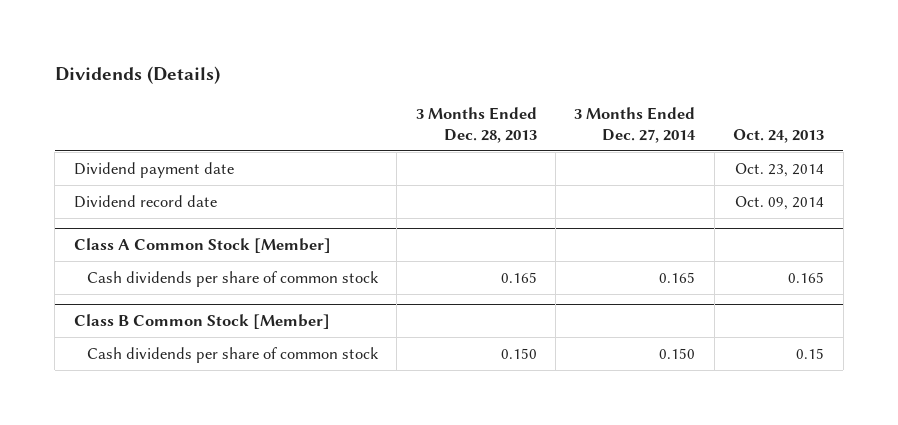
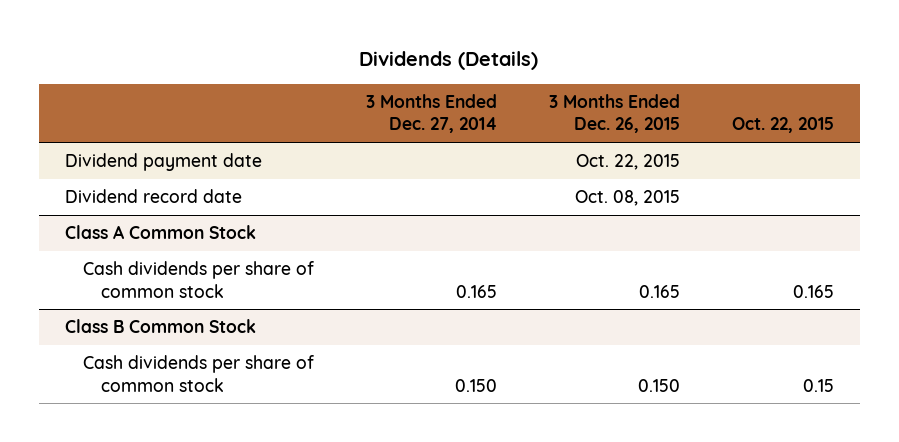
[415,106,537,143] 3 Months Ended Dec. 28, 2013 -> none
[733,128,825,143] Oct. 24, 2013 -> none
none -> [548,93,680,134] 3 Months Ended Dec. 26, 2015
none -> [731,117,834,134] Oct. 22, 2015
[73,238,331,254] Class A Common Stock [Member] -> [64,225,256,240] Class A Common Stock
[73,314,330,330] Class B Common Stock [Member] -> [64,319,256,334] Class B Common Stock

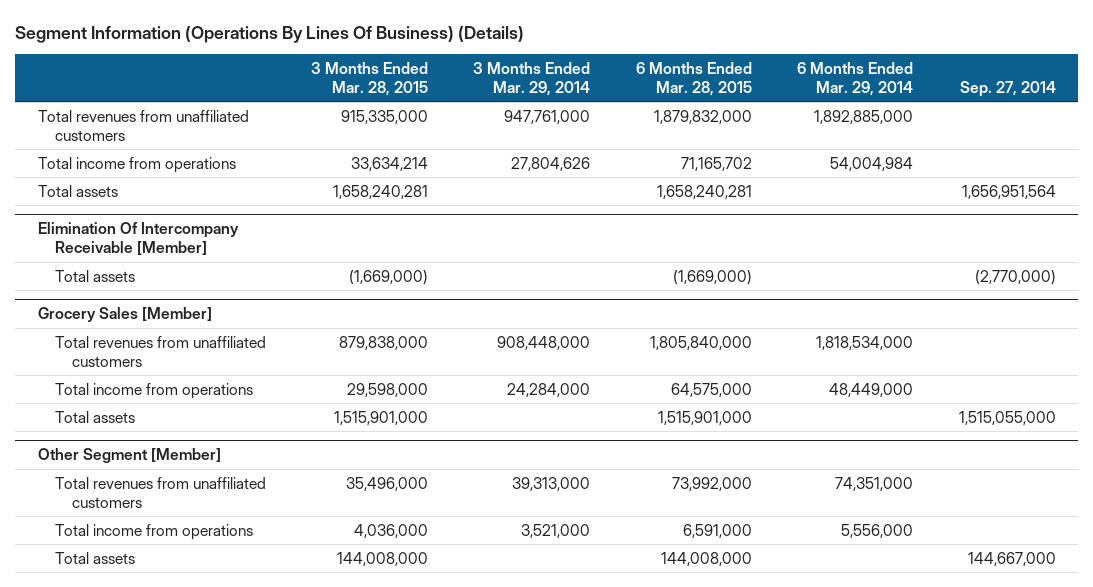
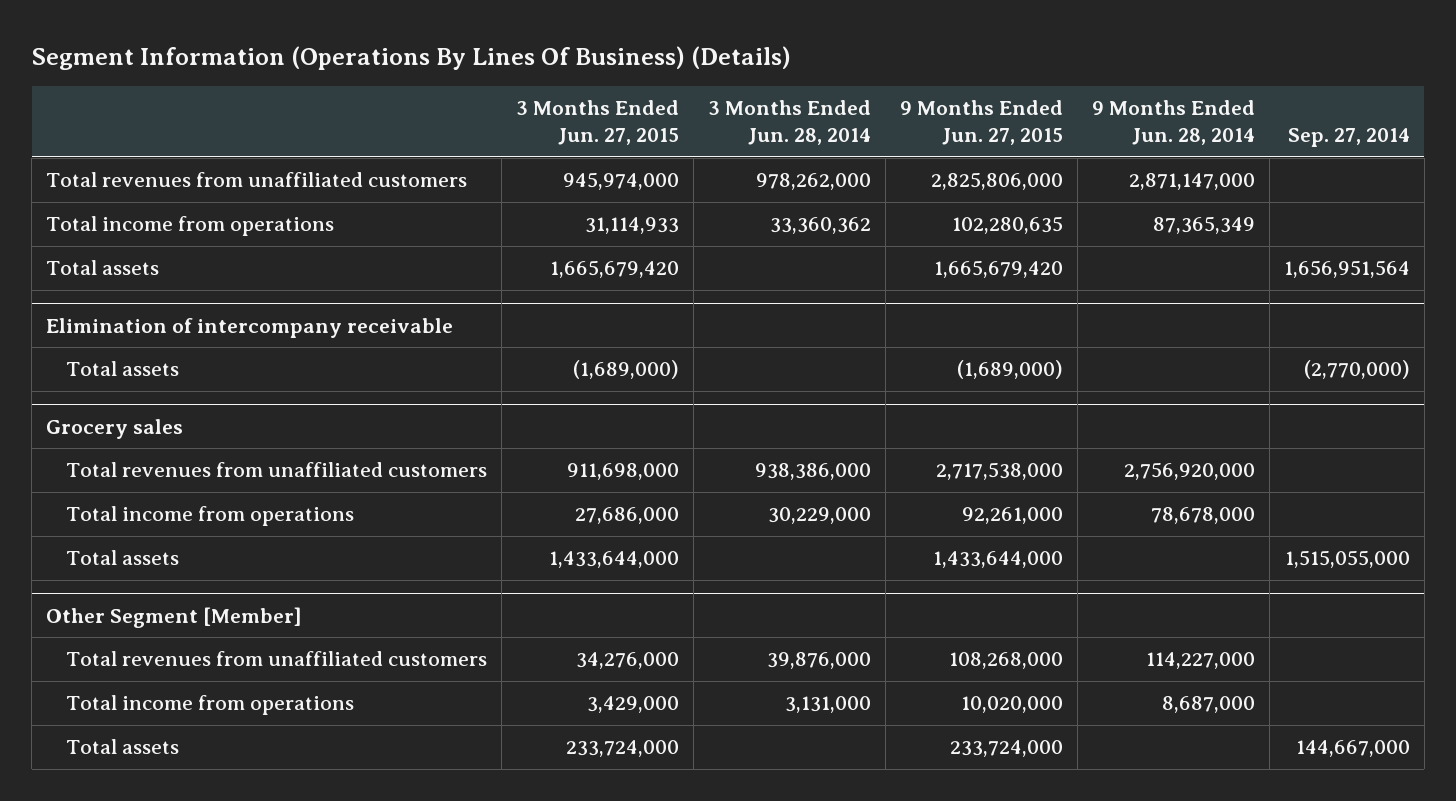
[311,61,429,96] 3 Months Ended Mar. 28, 2015 -> none
[473,61,591,96] 3 Months Ended Mar. 29, 2014 -> none
[635,61,752,96] 6 Months Ended Mar. 28, 2015 -> none
[797,61,914,96] 6 Months Ended Mar. 29, 2014 -> none
none -> [516,99,680,146] 3 Months Ended Jun. 27, 2015
none -> [708,99,872,146] 3 Months Ended Jun. 28, 2014
none -> [899,99,1063,146] 9 Months Ended Jun. 27, 2015
none -> [1091,99,1255,146] 9 Months Ended Jun. 28, 2014
[37,222,239,256] Elimination Of Intercompany Receivable [Member] -> [46,317,454,338] Elimination of intercompany receivable
[37,307,212,323] Grocery Sales [Member] -> [46,418,184,439] Grocery sales

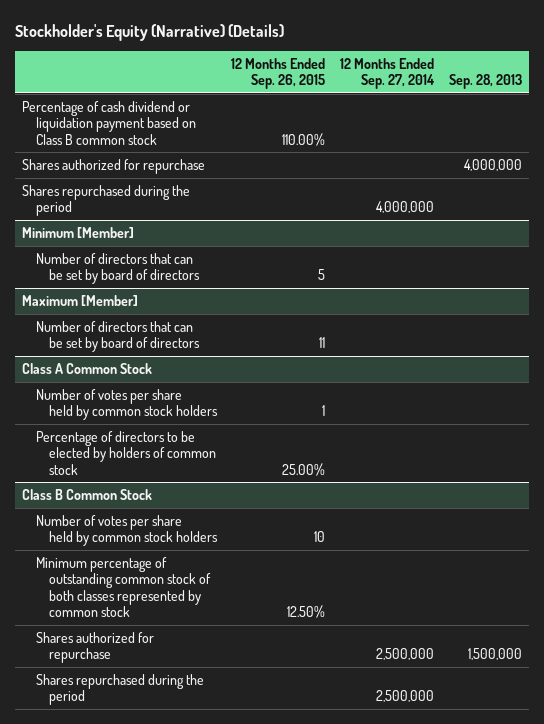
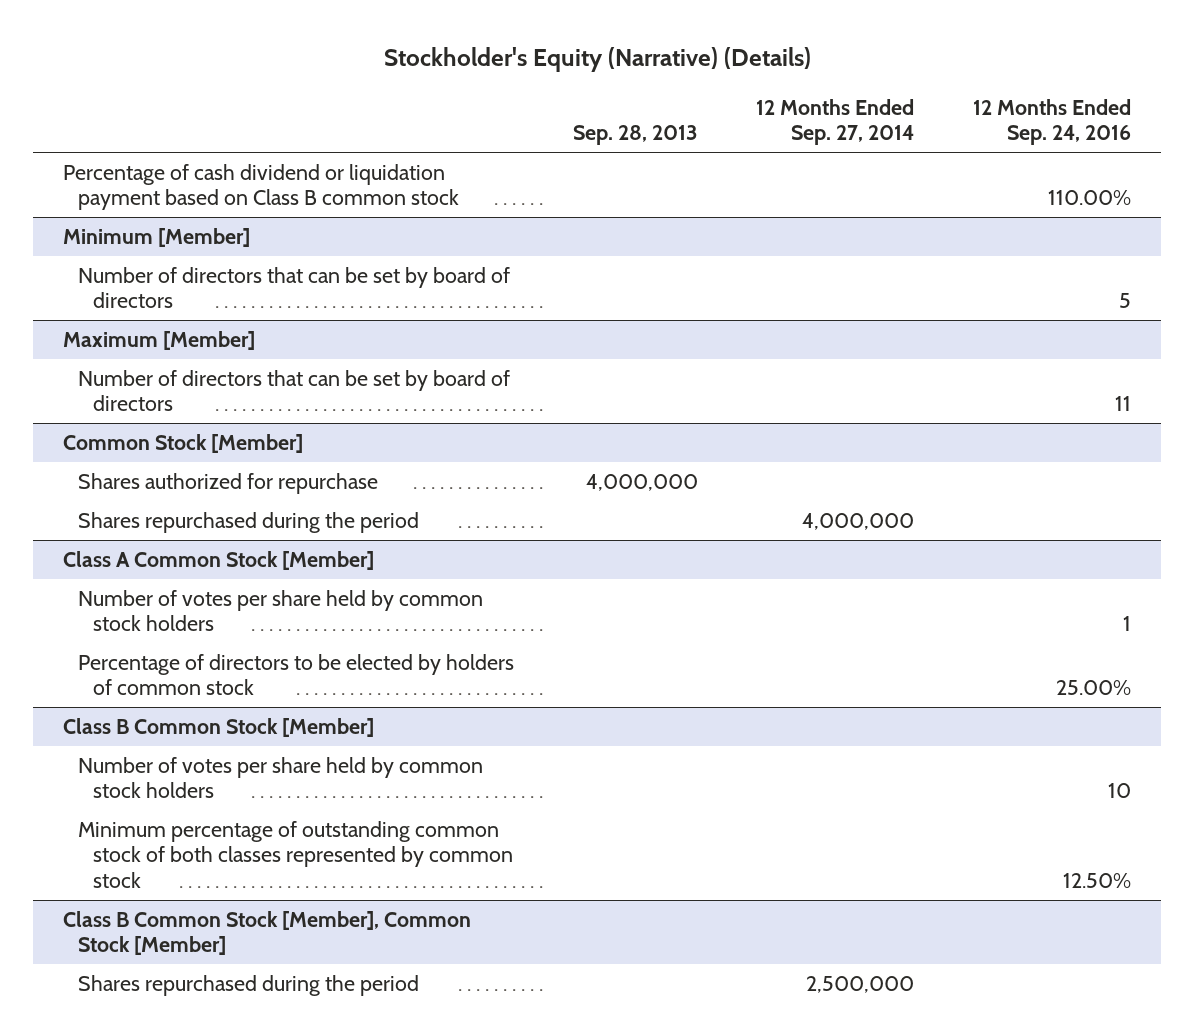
[231,57,326,90] 12 Months Ended Sep. 26, 2015 -> none
none -> [973,98,1132,146] 12 Months Ended Sep. 24, 2016
[22,159,206,175] Shares authorized for repurchase -> none
[22,185,191,217] Shares repurchased during the period -> none
none -> [62,434,303,454] Common Stock [Member]
none -> [78,473,379,495] Shares authorized for repurchase
none -> [78,512,420,534] Shares repurchased during the period
[22,363,153,375] Class A Common Stock -> [62,551,374,571] Class A Common Stock [Member]
[22,489,153,501] Class B Common Stock -> [62,718,374,738] Class B Common Stock [Member]
[35,632,154,664] Shares authorized for repurchase -> none
[35,674,204,706] Shares repurchased during the period -> none
none -> [62,911,471,956] Class B Common Stock [Member], Common Stock [Member]
none -> [78,975,420,997] Shares repurchased during the period

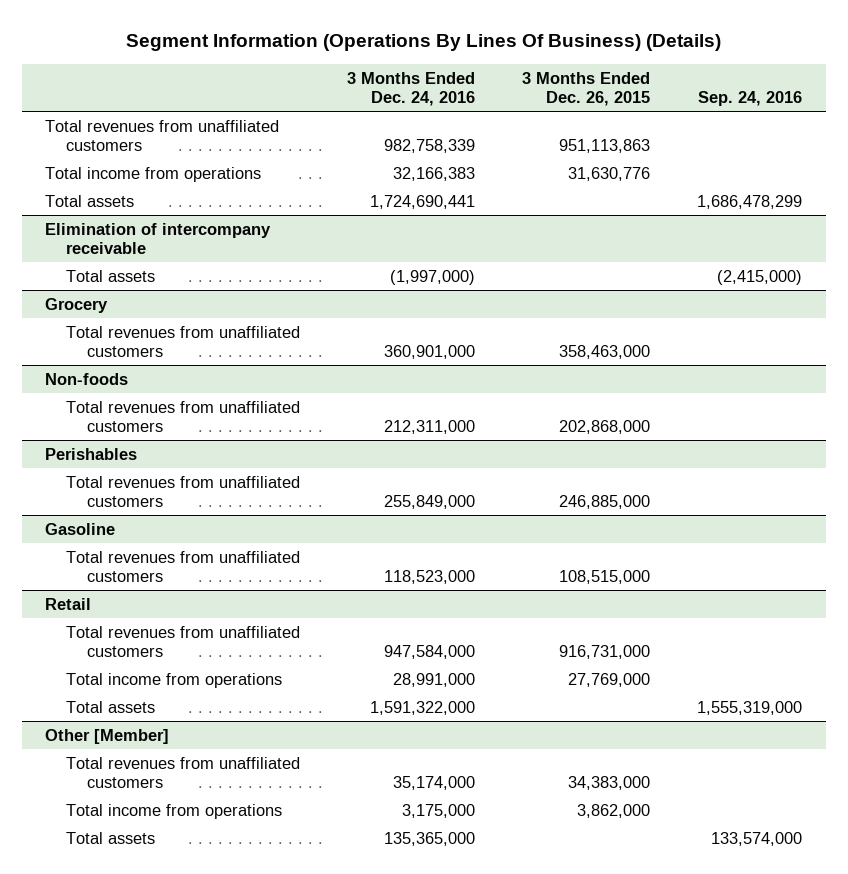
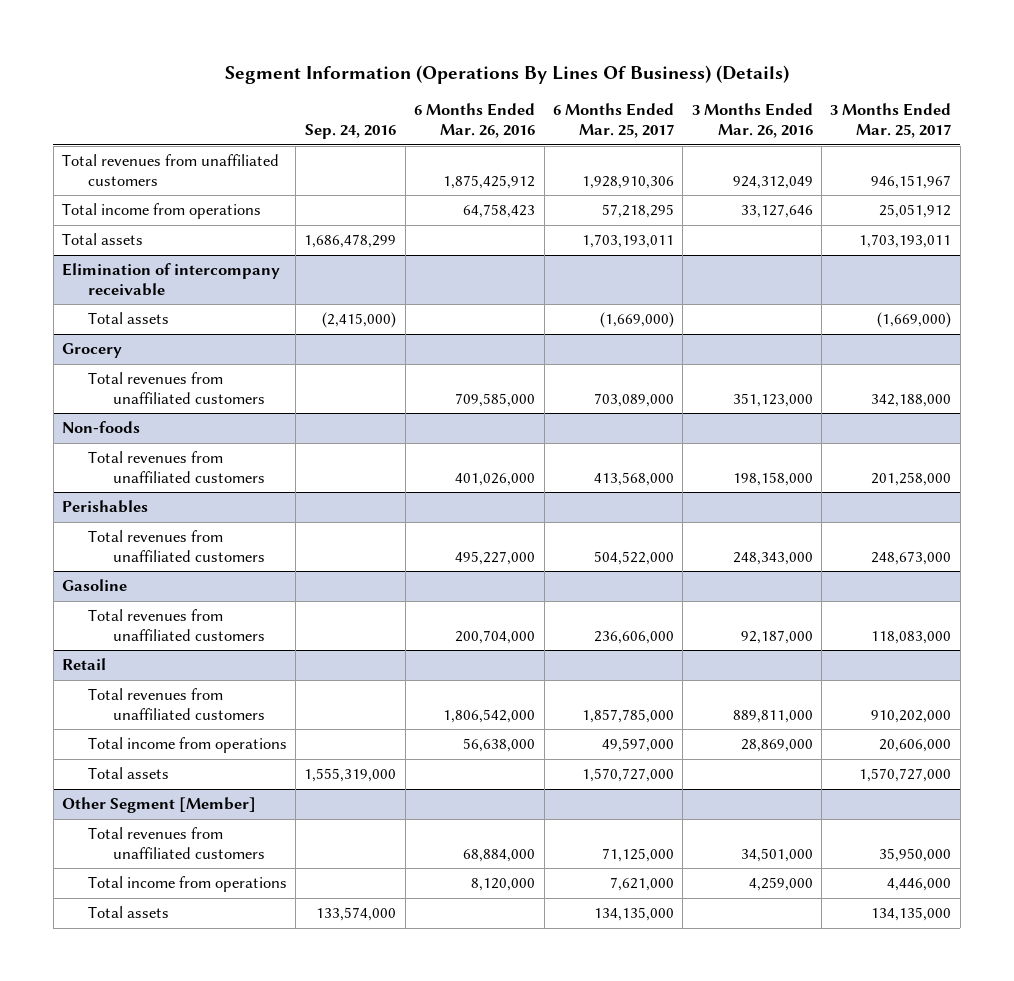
[347,71,476,107] 3 Months Ended Dec. 24, 2016 -> none
[522,71,651,107] 3 Months Ended Dec. 26, 2015 -> none
none -> [414,103,536,139] 6 Months Ended Mar. 26, 2016
none -> [552,103,674,139] 6 Months Ended Mar. 25, 2017
none -> [691,103,813,139] 3 Months Ended Mar. 26, 2016
none -> [830,103,952,139] 3 Months Ended Mar. 25, 2017
[45,728,170,744] Other [Member] -> [62,797,257,814] Other Segment [Member]

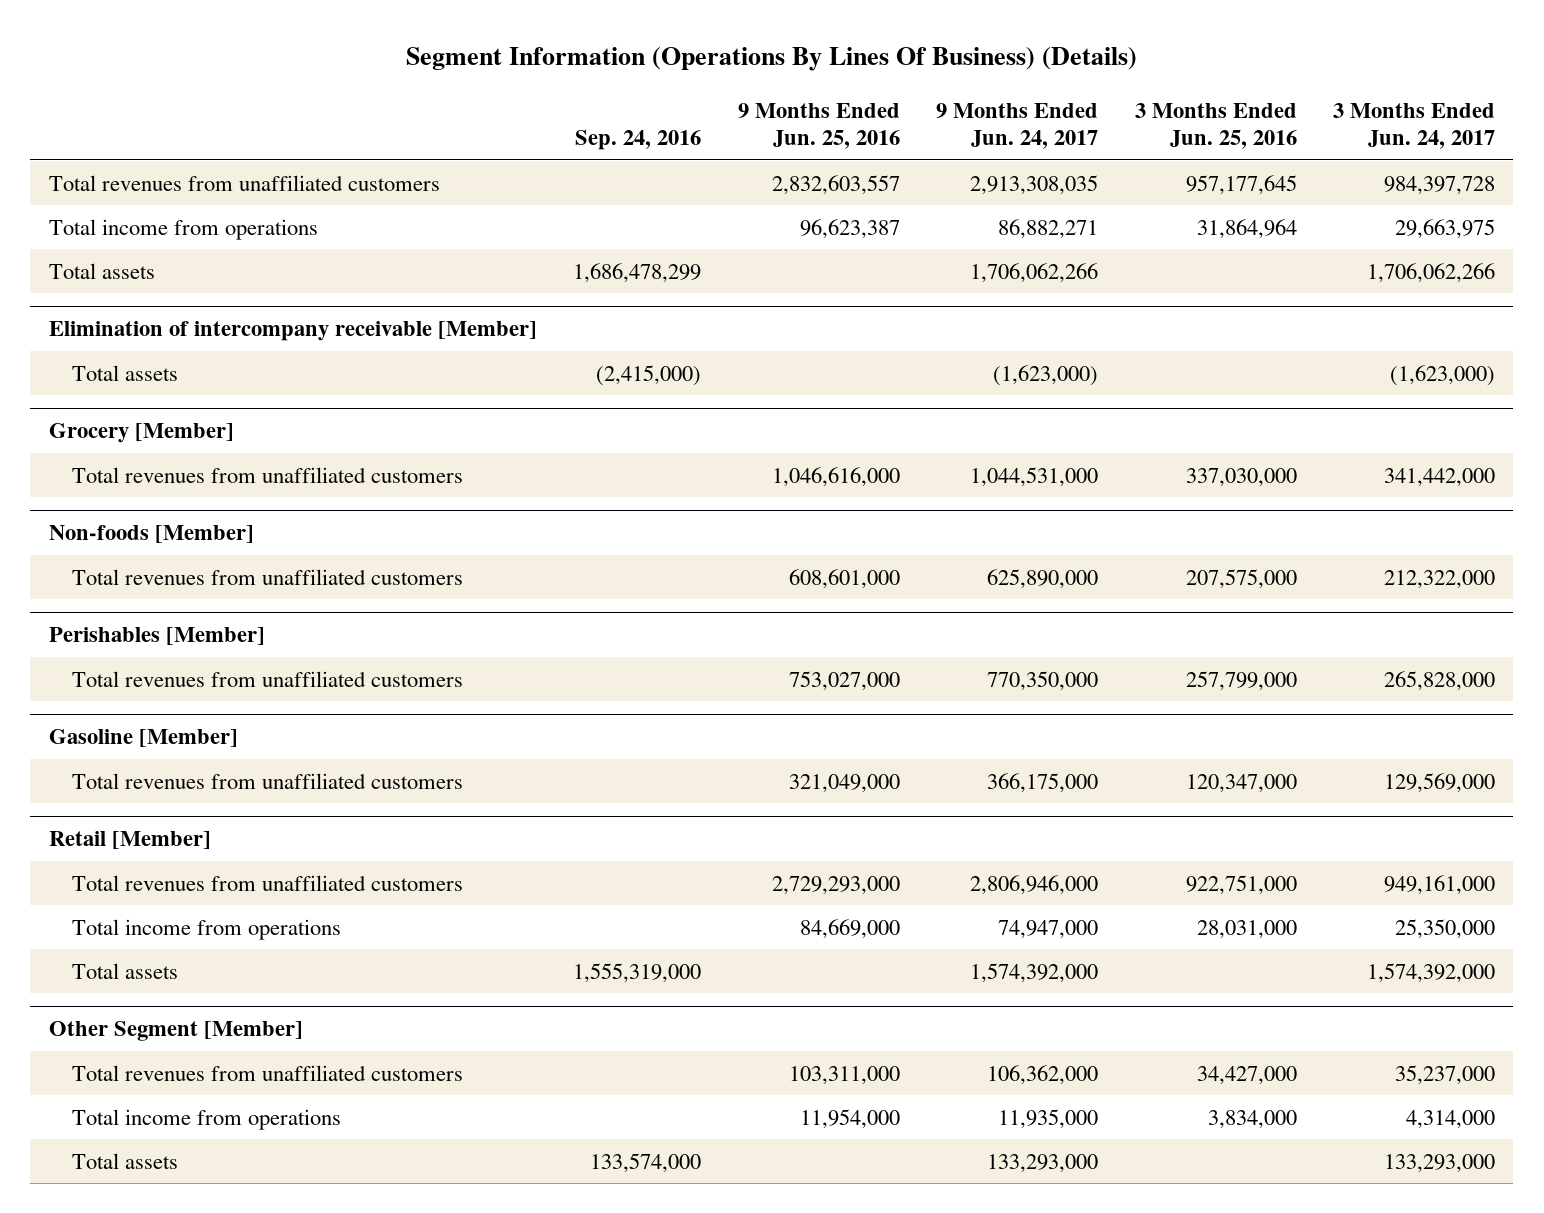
[414,103,536,139] 6 Months Ended Mar. 26, 2016 -> none
[552,103,674,139] 6 Months Ended Mar. 25, 2017 -> none
[691,103,813,139] 3 Months Ended Mar. 26, 2016 -> none
[830,103,952,139] 3 Months Ended Mar. 25, 2017 -> none
none -> [737,102,900,150] 9 Months Ended Jun. 25, 2016
none -> [936,102,1099,150] 9 Months Ended Jun. 24, 2017
none -> [1134,102,1297,150] 3 Months Ended Jun. 25, 2016
none -> [1333,102,1496,150] 3 Months Ended Jun. 24, 2017
[62,263,281,296] Elimination of intercompany receivable -> [48,321,537,342] Elimination of intercompany receivable [Member]
[62,343,123,359] Grocery -> [48,423,234,444] Grocery [Member]
[62,421,141,434] Non-foods -> [48,525,254,544] Non-foods [Member]
[62,500,149,514] Perishables -> [48,627,265,646] Perishables [Member]
[62,579,128,592] Gasoline -> [48,729,238,748] Gasoline [Member]
[62,658,107,671] Retail -> [48,831,211,850] Retail [Member]

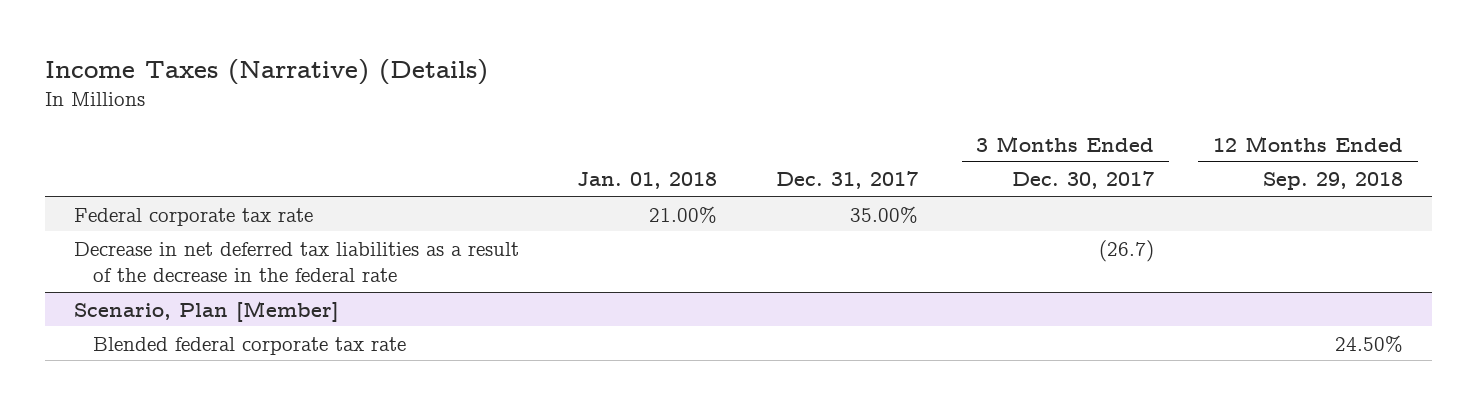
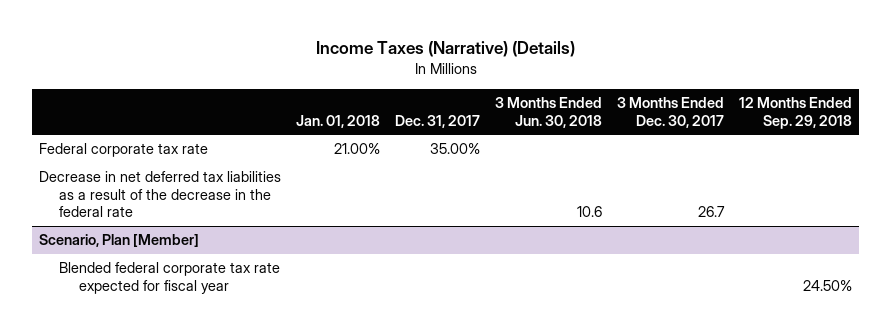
none -> [495,97,603,128] 3 Months Ended Jun. 30, 2018
[1099,239,1155,262] (26.7) -> [697,205,725,217] 26.7
[93,336,407,355] Blended federal corporate tax rate -> [59,262,281,294] Blended federal corporate tax rate expected for fiscal year

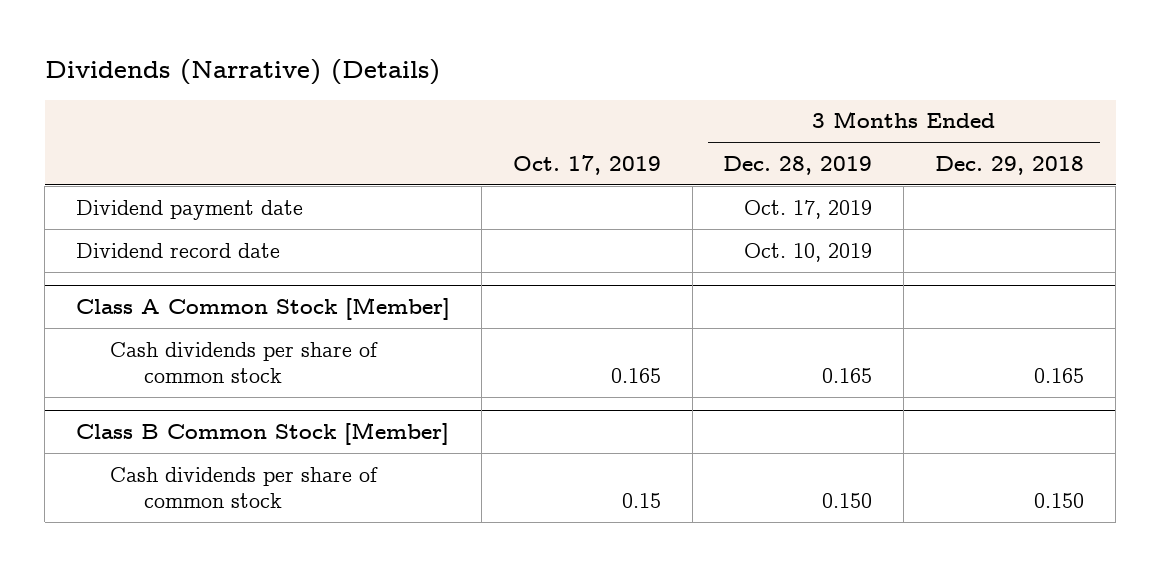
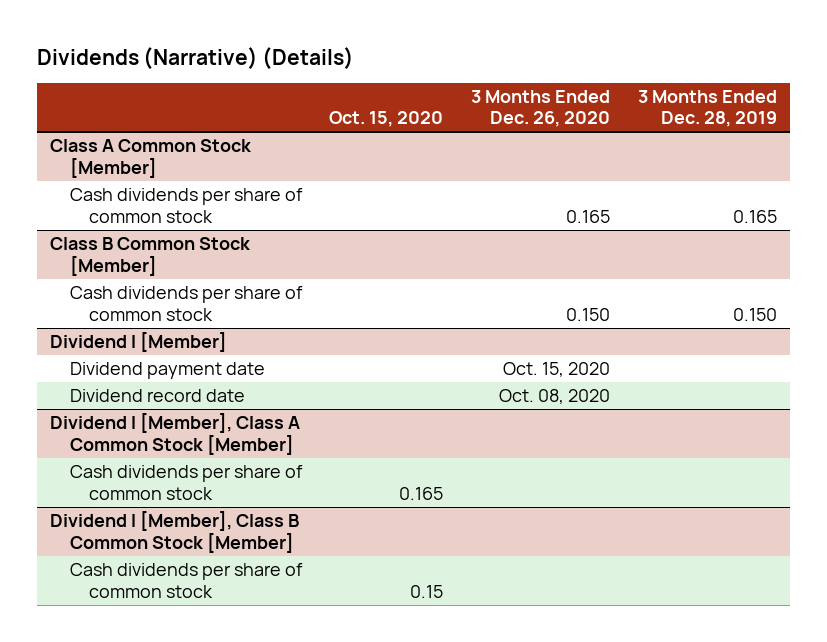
[512,154,661,175] Oct. 17, 2019 -> none
[935,155,1085,175] Dec. 29, 2018 -> none
none -> [329,111,444,128] Oct. 15, 2020
none -> [471,89,611,128] 3 Months Ended Dec. 26, 2020
[76,199,304,220] Dividend payment date -> none
[76,242,281,258] Dividend record date -> none
none -> [50,332,228,353] Dividend I [Member]
none -> [69,362,265,380] Dividend payment date
none -> [69,389,245,403] Dividend record date
none -> [50,413,301,455] Dividend I [Member], Class A Common Stock [Member]
none -> [69,465,303,500] Cash dividends per share of common stock
none -> [50,511,300,553] Dividend I [Member], Class B Common Stock [Member]
none -> [69,563,303,598] Cash dividends per share of common stock

